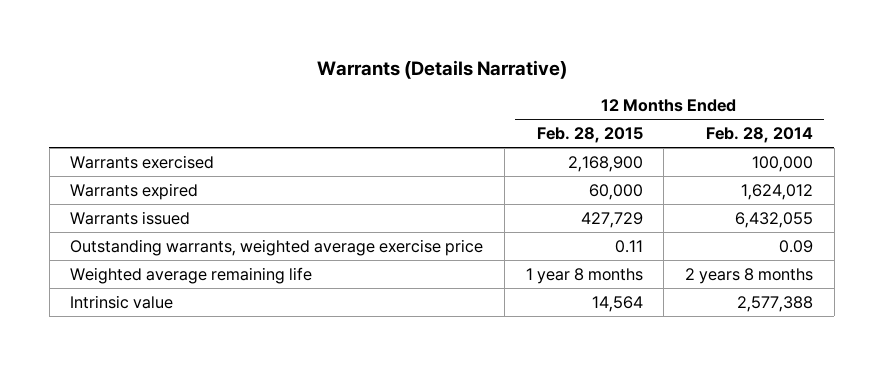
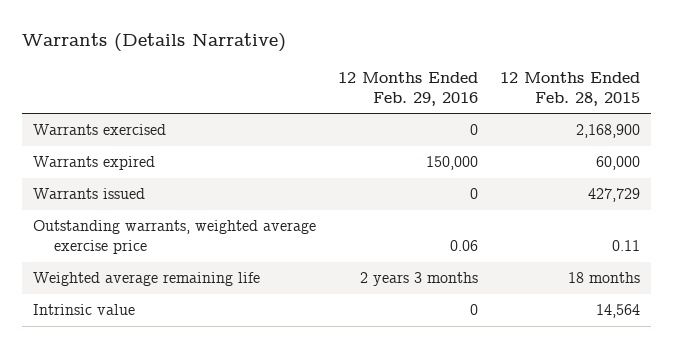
[705,127,813,144] Feb. 28, 2014 -> none
none -> [337,72,478,106] 12 Months Ended Feb. 29, 2016
[525,267,643,284] 1 year 8 months -> [567,272,640,284] 18 months

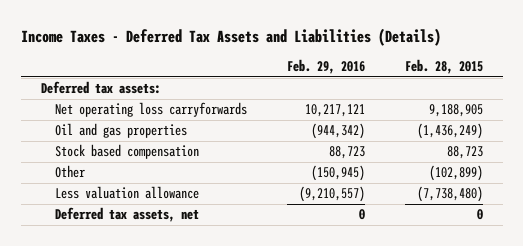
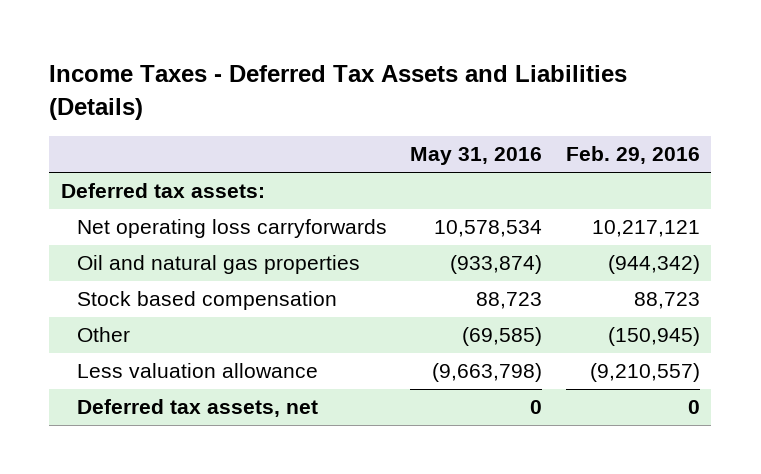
[404,59,483,75] Feb. 28, 2015 -> none
none -> [410,147,543,166] May 31, 2016
[54,123,187,139] Oil and gas properties -> [77,255,361,275] Oil and natural gas properties

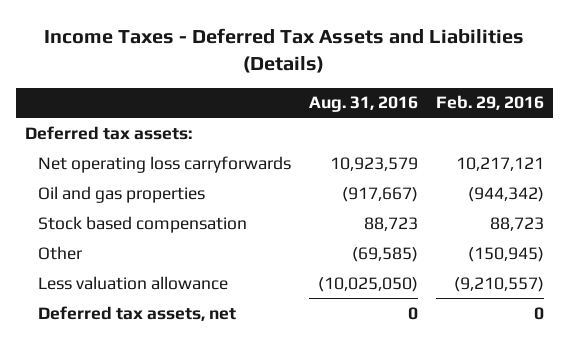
[410,147,543,166] May 31, 2016 -> none
none -> [308,96,418,113] Aug. 31, 2016
[77,255,361,275] Oil and natural gas properties -> [37,185,205,203] Oil and gas properties

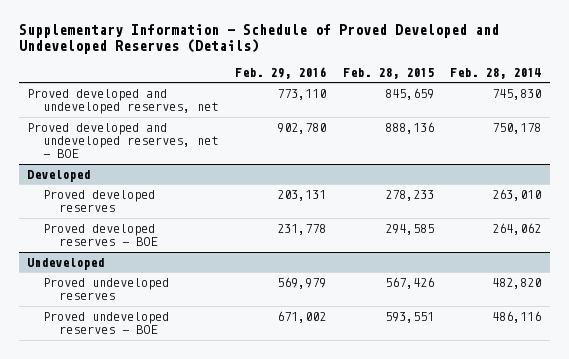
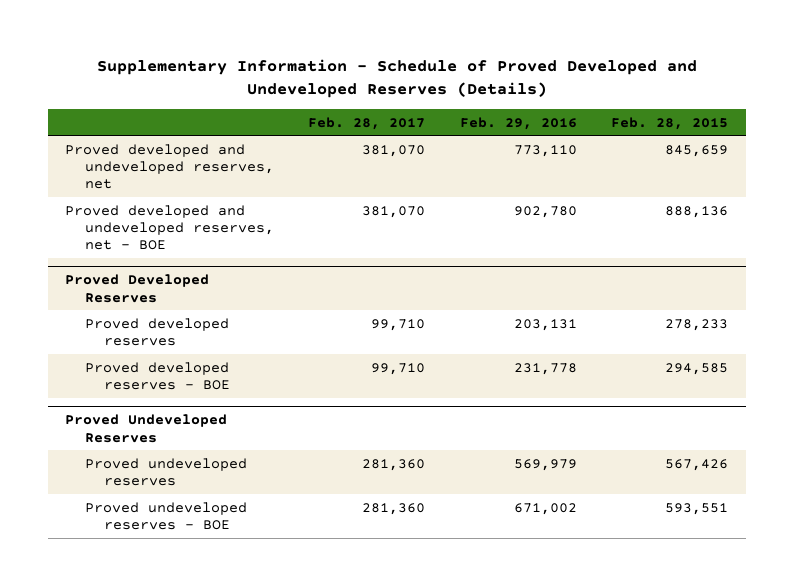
[450,67,542,79] Feb. 28, 2014 -> none
none -> [308,116,426,130] Feb. 28, 2017
[27,169,91,182] Developed -> [65,274,210,303] Proved Developed Reserves
[27,257,105,270] Undeveloped -> [65,414,228,443] Proved Undeveloped Reserves

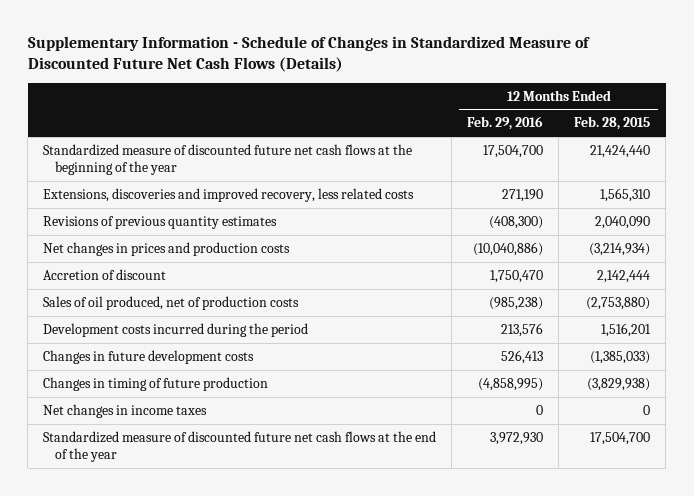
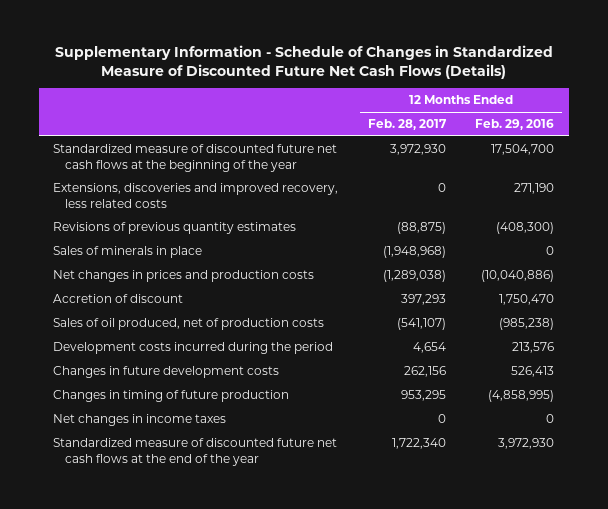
[574,116,651,131] Feb. 28, 2015 -> none
none -> [367,119,447,131] Feb. 28, 2017
none -> [53,246,203,259] Sales of minerals in place

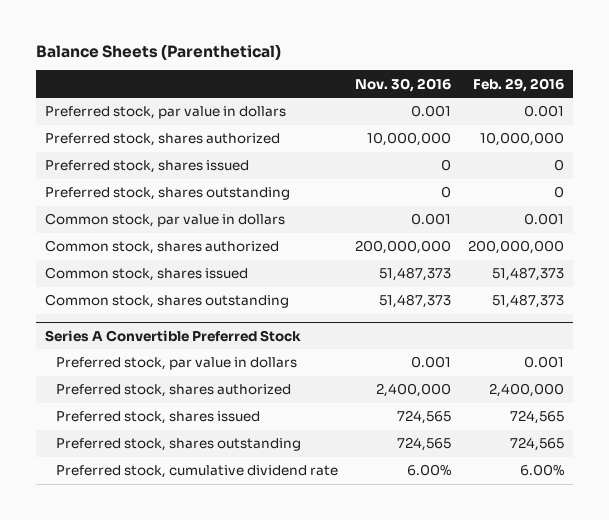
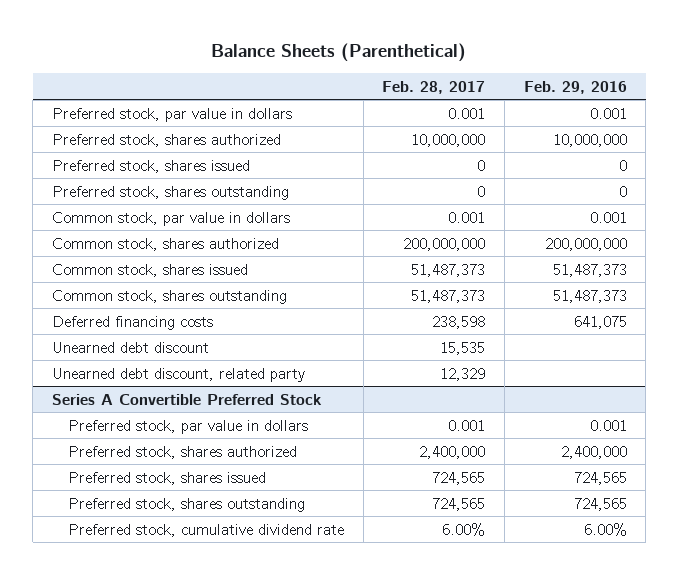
[354,77,451,92] Nov. 30, 2016 -> none
none -> [382,80,486,94] Feb. 28, 2017
none -> [51,315,213,330] Deferred financing costs
none -> [51,341,209,353] Unearned debt discount
none -> [51,367,305,382] Unearned debt discount, related party

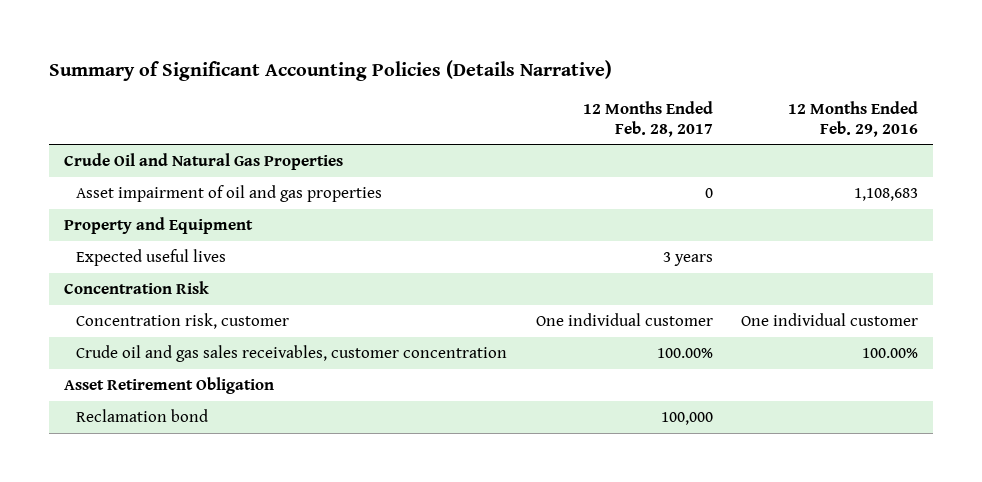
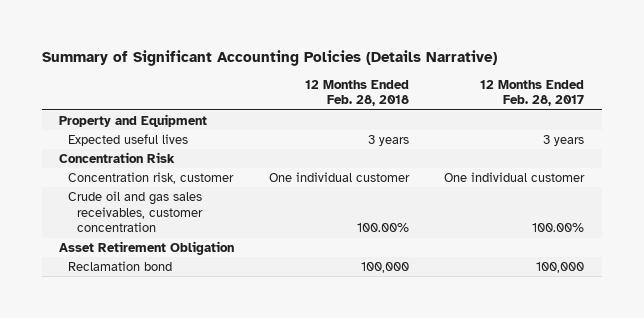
[788,100,919,137] 12 Months Ended Feb. 29, 2016 -> none
none -> [305,79,410,107] 12 Months Ended Feb. 28, 2018
[63,153,343,171] Crude Oil and Natural Gas Properties -> none
[76,185,383,203] Asset impairment of oil and gas properties -> none

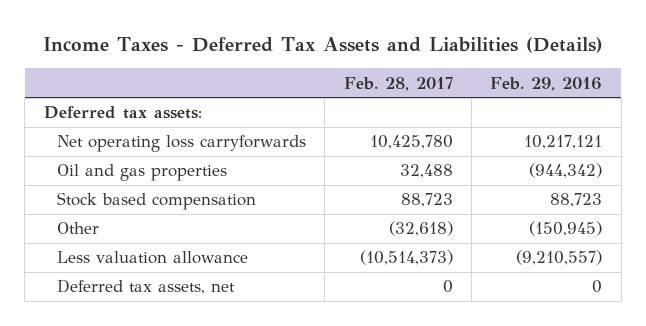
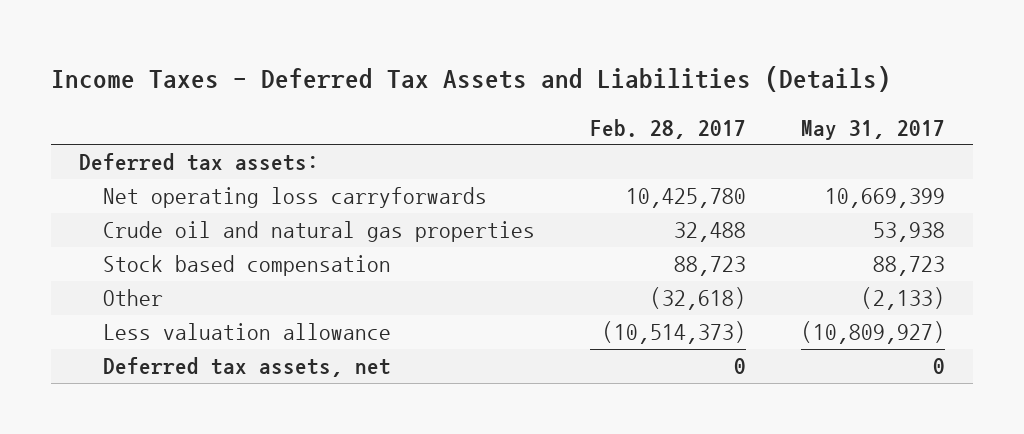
[490,76,603,91] Feb. 29, 2016 -> none
none -> [801,119,946,140] May 31, 2017
[57,164,228,182] Oil and gas properties -> [103,221,536,243] Crude oil and natural gas properties

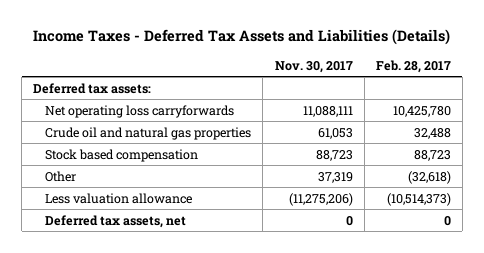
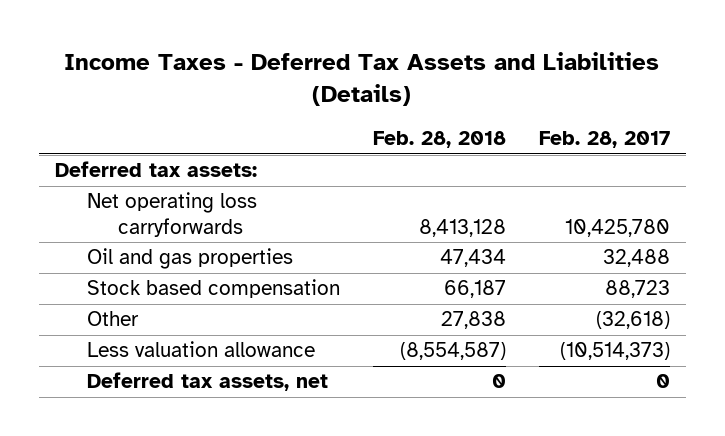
[274,60,353,73] Nov. 30, 2017 -> none
none -> [372,131,506,149] Feb. 28, 2018
[45,126,252,140] Crude oil and natural gas properties -> [86,248,293,270] Oil and gas properties

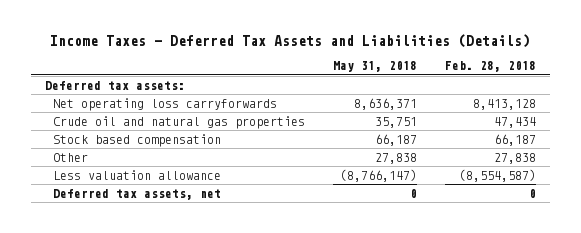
[538,131,670,149] Feb. 28, 2017 -> none
none -> [332,61,417,73] May 31, 2018
[86,248,293,270] Oil and gas properties -> [53,115,306,129] Crude oil and natural gas properties

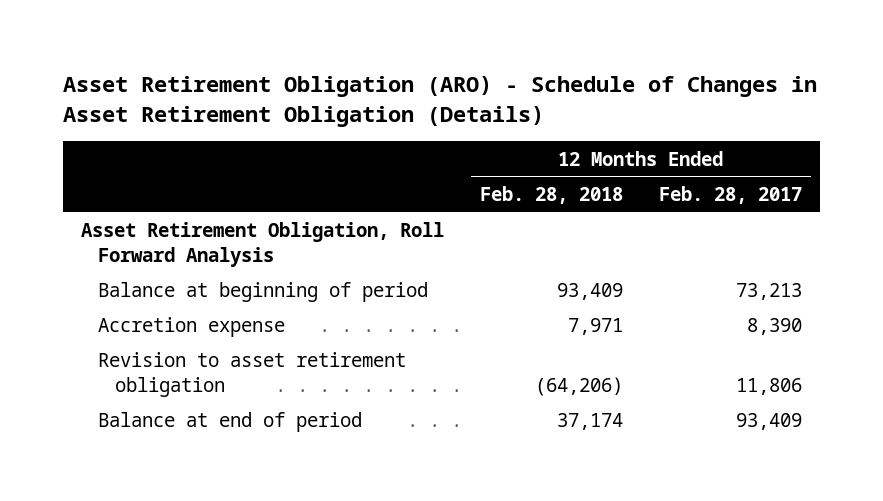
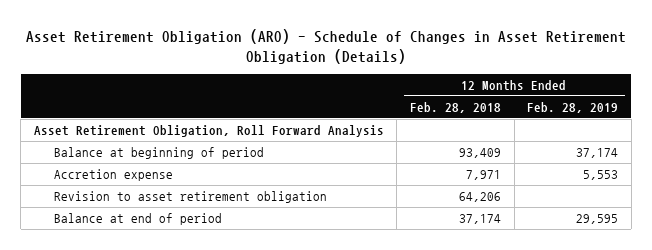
[659,185,803,204] Feb. 28, 2017 -> none
none -> [527,101,619,113] Feb. 28, 2019
[534,376,623,396] (64,206) -> [459,192,502,203] 64,206

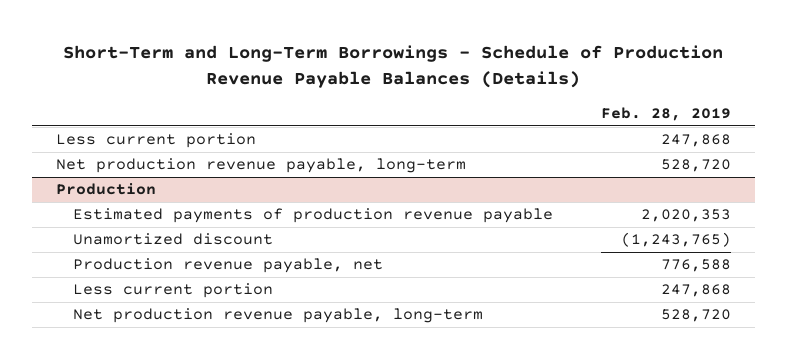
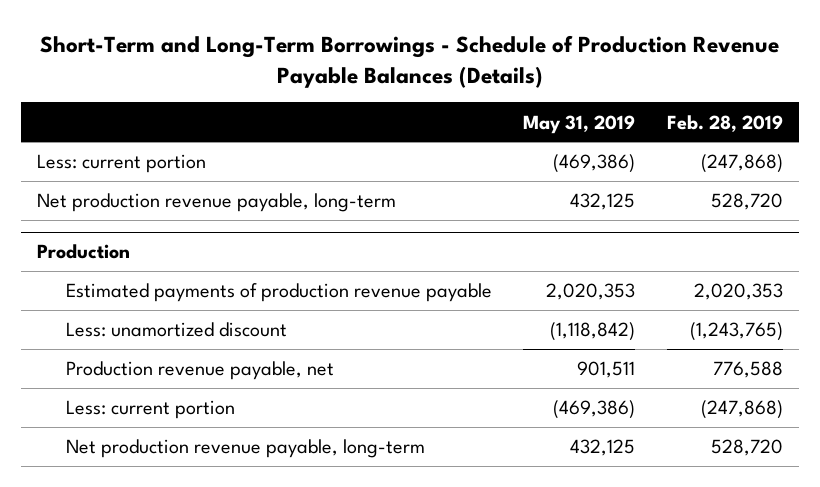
none -> [523,114,636,134] May 31, 2019
[56,133,257,149] Less current portion -> [37,154,207,174] Less: current portion
[660,134,731,148] 247,868 -> [701,154,784,174] (247,868)
[72,233,273,246] Unamortized discount -> [65,322,287,338] Less: unamortized discount
[72,283,273,299] Less current portion -> [65,400,235,420] Less: current portion
[660,284,731,298] 247,868 -> [701,400,784,420] (247,868)

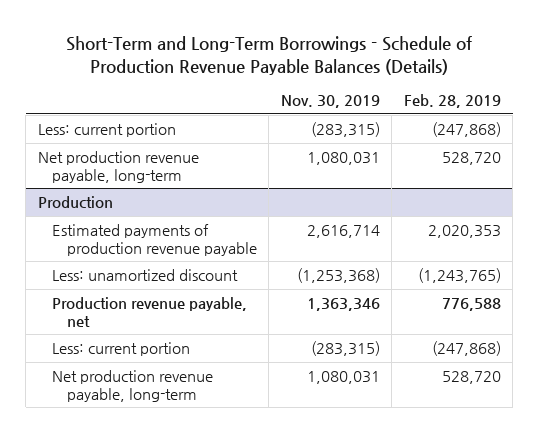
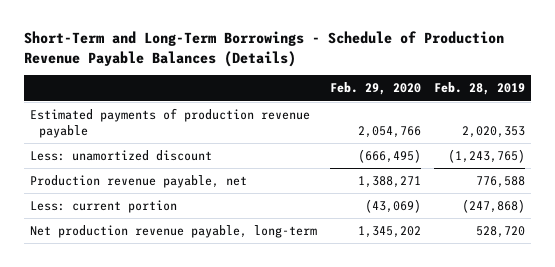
[280,95,380,109] Nov. 30, 2019 -> none
none -> [329,82,421,96] Feb. 29, 2020
[37,122,176,137] Less: current portion -> none
[37,150,199,183] Net production revenue payable, long-term -> none
[37,195,113,208] Production -> none

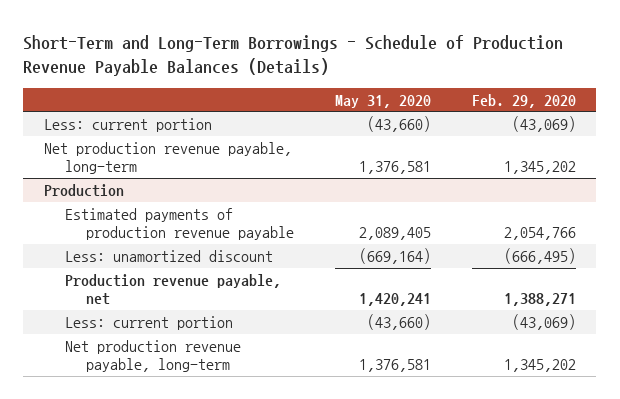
[433,82,525,96] Feb. 28, 2019 -> none
none -> [335,94,432,108] May 31, 2020
none -> [43,117,212,132] Less: current portion
none -> [43,141,292,175] Net production revenue payable, long-term
none -> [43,183,124,197] Production

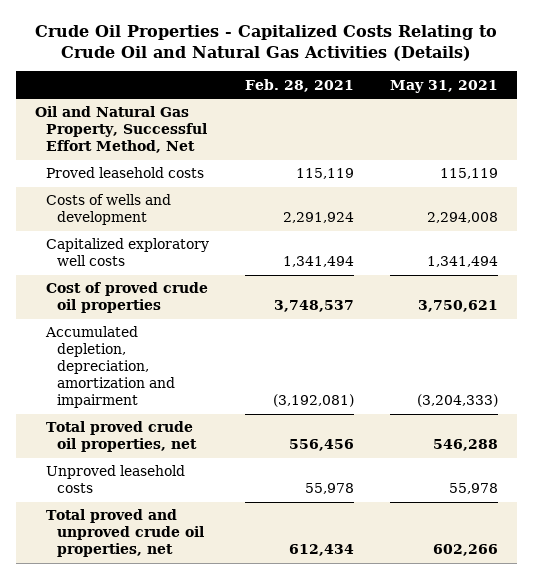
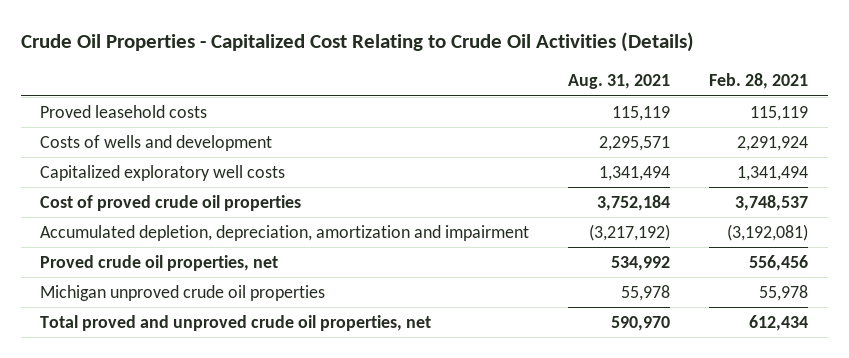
[35,25,498,62] Crude Oil Properties - Capitalized Costs Relating to Crude Oil and Natural Gas Activities (Details) -> [20,32,694,53] Crude Oil Properties - Capitalized Cost Relating to Crude Oil Activities (Details)
[390,79,499,93] May 31, 2021 -> none
none -> [568,74,671,90] Aug. 31, 2021
[34,106,208,154] Oil and Natural Gas Property, Successful Effort Method, Net -> none
[46,421,198,453] Total proved crude oil properties, net -> [40,254,279,271] Proved crude oil properties, net
[46,465,186,494] Unproved leasehold costs -> [40,284,326,301] Michigan unproved crude oil properties

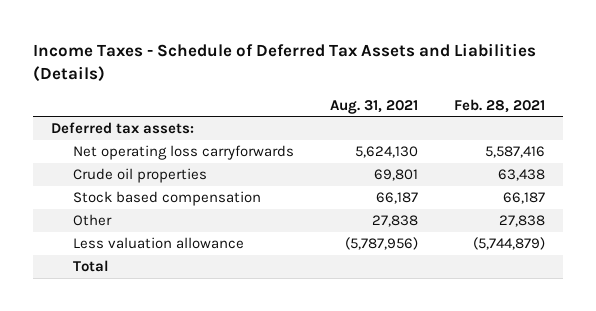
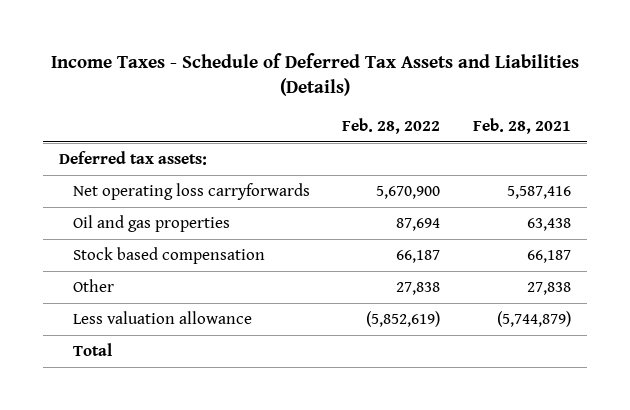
[330,99,419,114] Aug. 31, 2021 -> none
none -> [342,117,441,134] Feb. 28, 2022
[73,167,208,183] Crude oil properties -> [72,214,230,232] Oil and gas properties

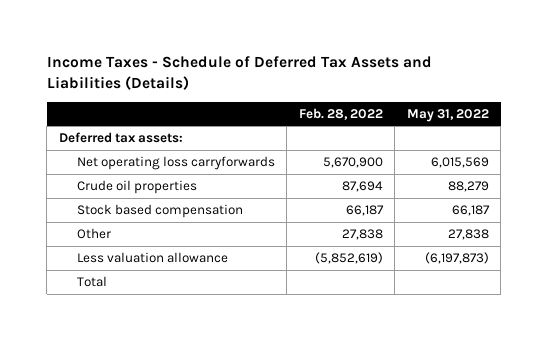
[472,117,571,134] Feb. 28, 2021 -> none
none -> [406,108,489,122] May 31, 2022
[72,214,230,232] Oil and gas properties -> [76,180,197,195] Crude oil properties

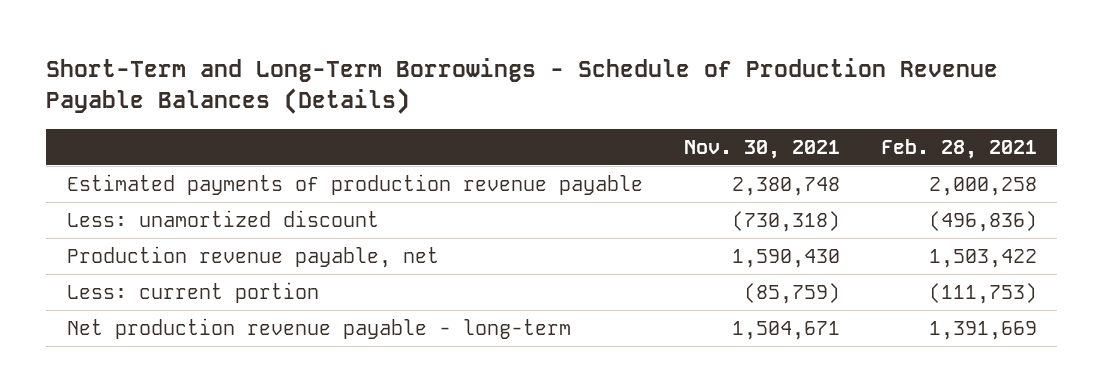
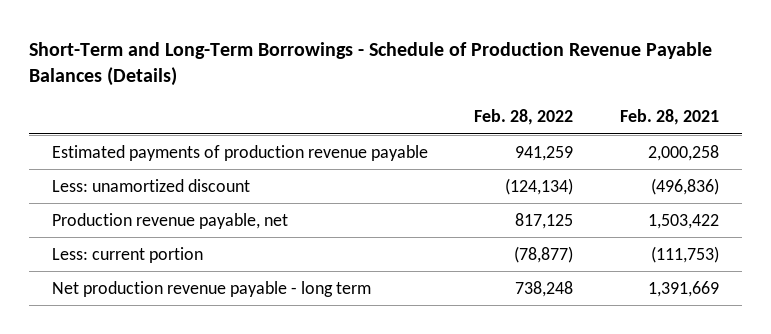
[683,139,840,159] Nov. 30, 2021 -> none
none -> [474,109,574,126] Feb. 28, 2022
[66,318,571,340] Net production revenue payable - long-term -> [51,280,371,297] Net production revenue payable - long term

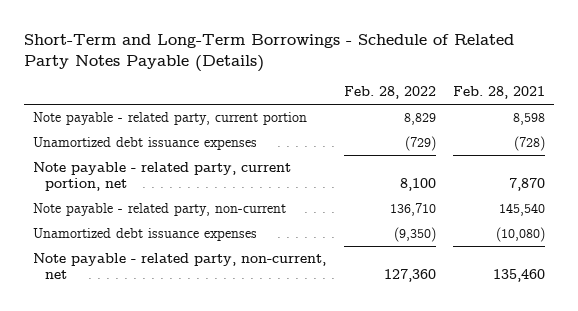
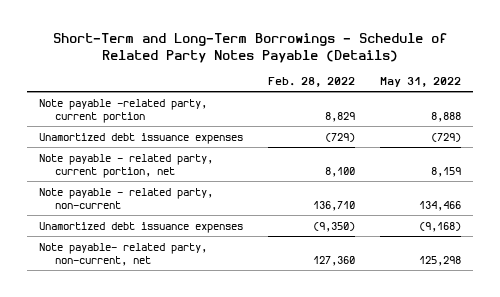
[453,86,546,100] Feb. 28, 2021 -> none
none -> [379,76,461,87] May 31, 2022
[33,112,308,126] Note payable - related party, current portion -> [38,98,207,123] Note payable -related party, current portion
[33,253,327,280] Note payable - related party, non-current, net -> [38,242,207,266] Note payable- related party, non-current, net

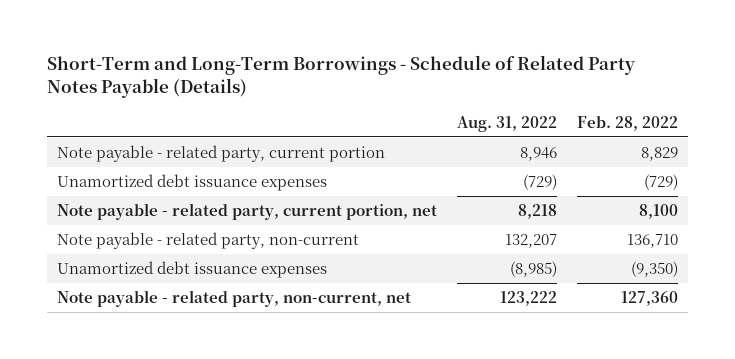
[379,76,461,87] May 31, 2022 -> none
none -> [456,115,557,132] Aug. 31, 2022
[38,98,207,123] Note payable -related party, current portion -> [57,144,386,162] Note payable - related party, current portion
[38,242,207,266] Note payable- related party, non-current, net -> [57,289,412,307] Note payable - related party, non-current, net

